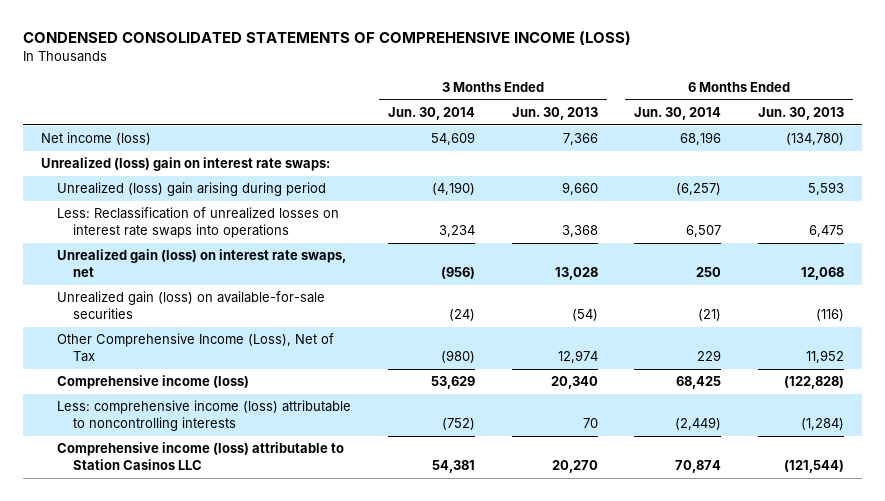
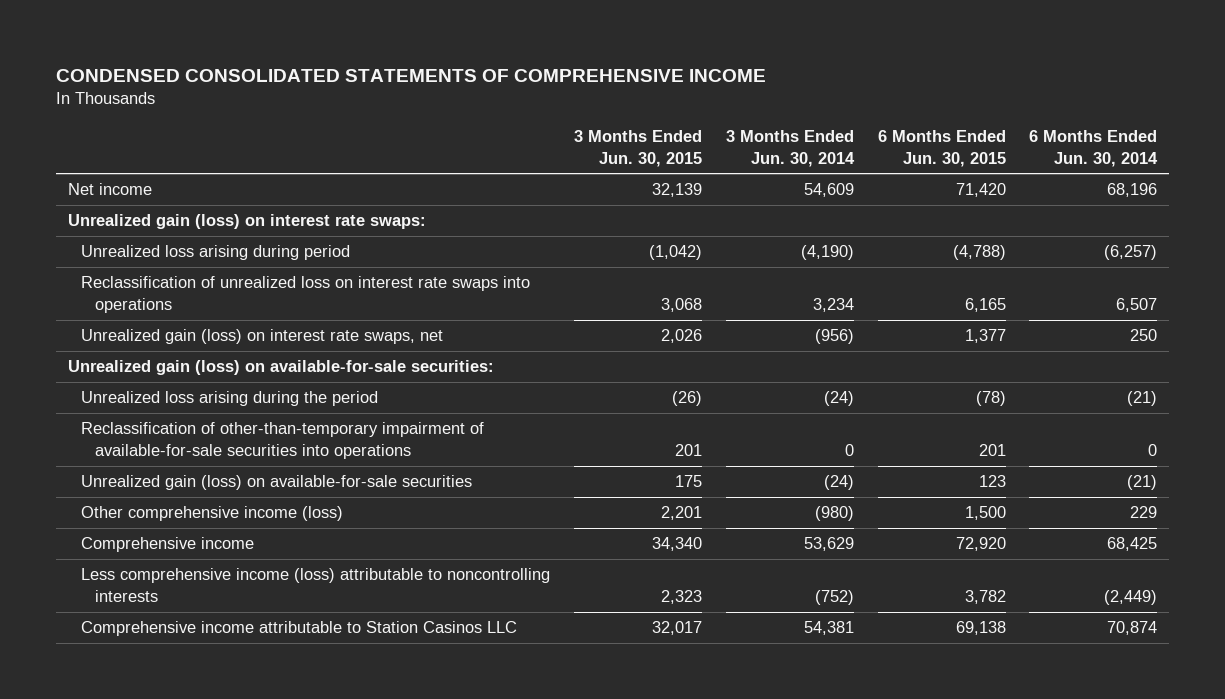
[23,31,632,46] CONDENSED CONSOLIDATED STATEMENTS OF COMPREHENSIVE INCOME (LOSS) -> [55,68,766,82] CONDENSED CONSOLIDATED STATEMENTS OF COMPREHENSIVE INCOME
[511,107,598,121] Jun. 30, 2013 -> none
[757,107,844,121] Jun. 30, 2013 -> none
none -> [574,130,703,167] 3 Months Ended Jun. 30, 2015
none -> [877,130,1006,167] 6 Months Ended Jun. 30, 2015
[41,132,152,146] Net income (loss) -> [67,183,152,196] Net income
[41,157,331,172] Unrealized (loss) gain on interest rate swaps: -> [67,214,426,230] Unrealized gain (loss) on interest rate swaps:
[57,182,327,197] Unrealized (loss) gain arising during period -> [81,245,351,261] Unrealized loss arising during period
[57,207,340,238] Less: Reclassification of unrealized losses on interest rate swaps into operations -> [81,276,531,313] Reclassification of unrealized loss on interest rate swaps into operations
none -> [67,360,494,376] Unrealized gain (loss) on available-for-sale securities:
none -> [81,391,379,407] Unrealized loss arising during the period
none -> [81,422,485,459] Reclassification of other-than-temporary impairment of available-for-sale securities into operations
[57,333,335,362] Other Comprehensive Income (Loss), Net of Tax -> [81,506,344,522] Other comprehensive income (loss)
[57,375,250,390] Comprehensive income (loss) -> [81,537,255,553] Comprehensive income
[57,400,352,431] Less: comprehensive income (loss) attributable to noncontrolling interests -> [81,568,551,602] Less comprehensive income (loss) attributable to noncontrolling interests
[57,442,345,470] Comprehensive income (loss) attributable to Station Casinos LLC -> [81,621,518,637] Comprehensive income attributable to Station Casinos LLC

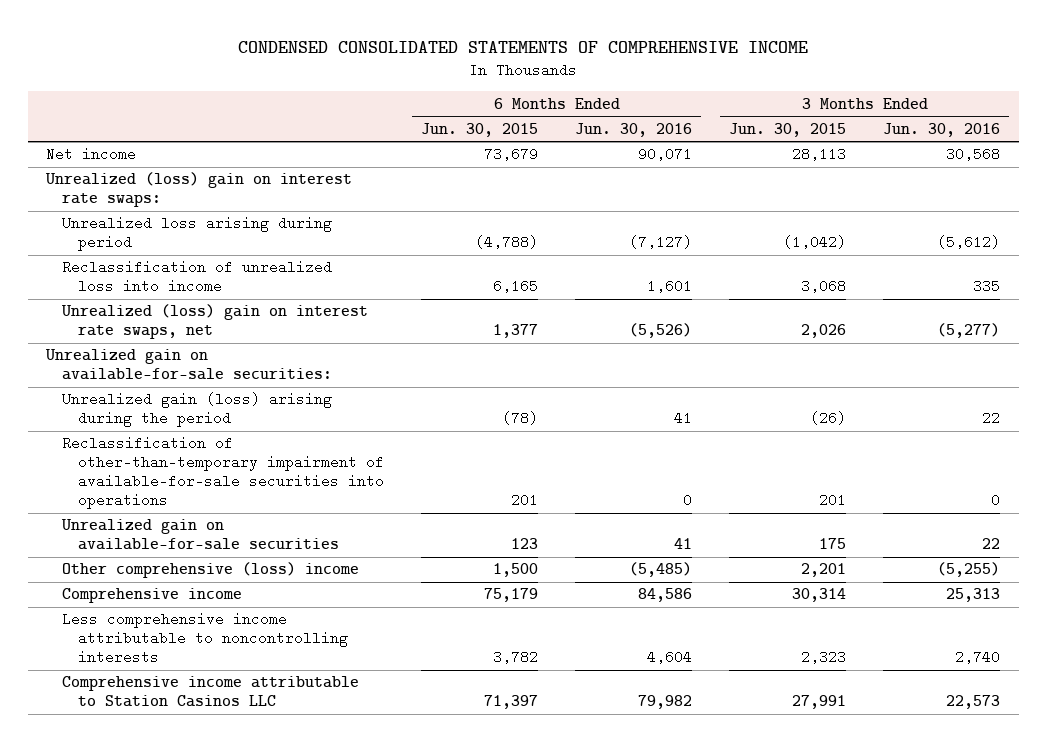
[725,130,855,167] 3 Months Ended Jun. 30, 2014 -> none
[1029,130,1159,167] 6 Months Ended Jun. 30, 2014 -> none
none -> [575,122,693,137] Jun. 30, 2016
none -> [883,122,1001,137] Jun. 30, 2016
[652,183,703,198] 32,139 -> [792,147,847,162] 28,113
[955,183,1006,198] 71,420 -> [484,147,539,162] 73,679
[67,214,426,230] Unrealized gain (loss) on interest rate swaps: -> [45,172,353,208] Unrealized (loss) gain on interest rate swaps:
[81,276,531,313] Reclassification of unrealized loss on interest rate swaps into operations -> [62,260,333,294] Reclassification of unrealized loss into income
[81,329,444,345] Unrealized gain (loss) on interest rate swaps, net -> [61,304,369,340] Unrealized (loss) gain on interest rate swaps, net
[67,360,494,376] Unrealized gain (loss) on available-for-sale securities: -> [45,349,333,381] Unrealized gain on available-for-sale securities:
[81,391,379,407] Unrealized loss arising during the period -> [62,392,333,428] Unrealized gain (loss) arising during the period
[81,475,473,491] Unrealized gain (loss) on available-for-sale securities -> [61,519,340,551] Unrealized gain on available-for-sale securities
[81,506,344,522] Other comprehensive income (loss) -> [62,562,360,579] Other comprehensive (loss) income
[652,537,703,552] 34,340 -> [792,588,847,603] 30,314
[955,537,1006,552] 72,920 -> [484,588,539,603] 75,179
[81,568,551,602] Less comprehensive income (loss) attributable to noncontrolling interests -> [62,612,349,665] Less comprehensive income attributable to noncontrolling interests
[652,621,703,636] 32,017 -> [792,695,847,710] 27,991
[955,621,1006,636] 69,138 -> [484,695,539,710] 71,397

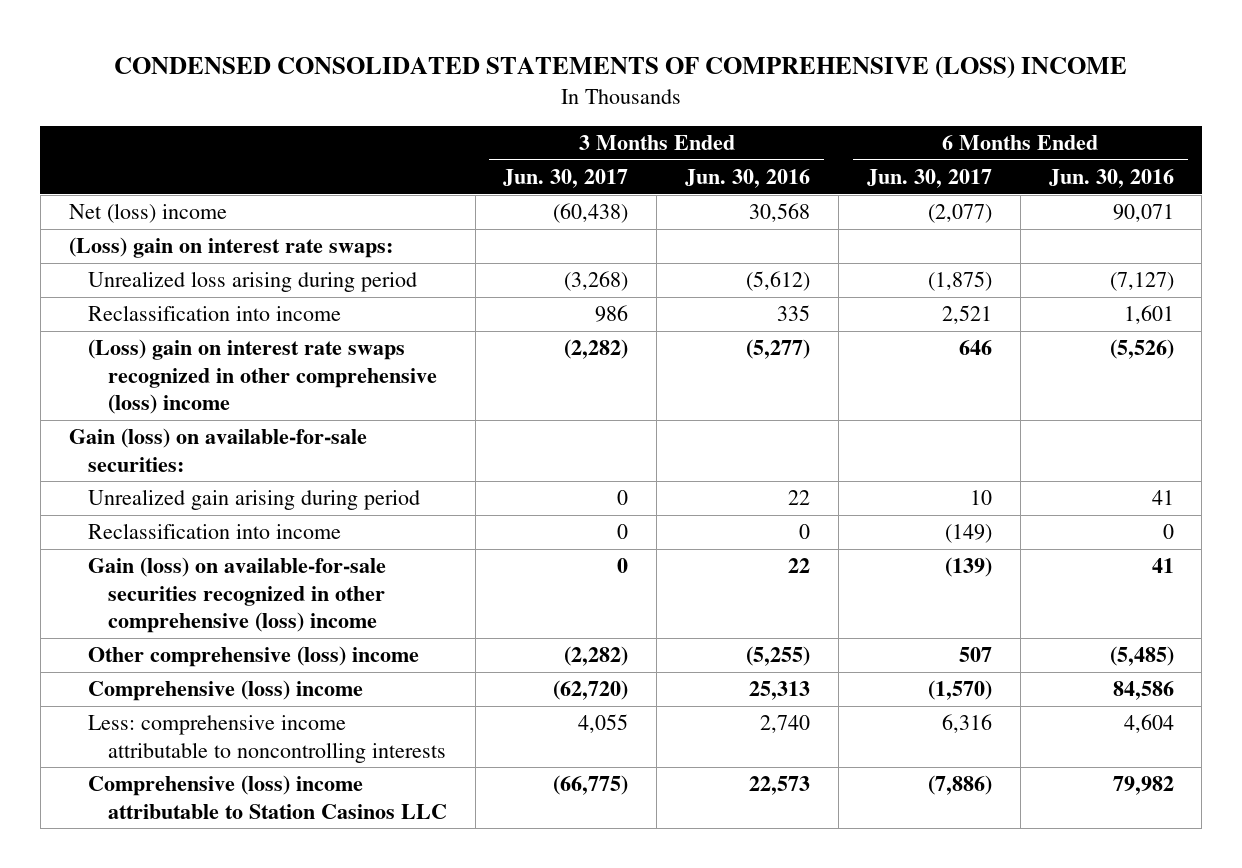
[238,40,809,53] CONDENSED CONSOLIDATED STATEMENTS OF COMPREHENSIVE INCOME -> [114,56,1128,80] CONDENSED CONSOLIDATED STATEMENTS OF COMPREHENSIVE (LOSS) INCOME
[421,122,539,137] Jun. 30, 2015 -> none
[729,122,847,137] Jun. 30, 2015 -> none
none -> [503,169,629,189] Jun. 30, 2017
none -> [866,169,992,189] Jun. 30, 2017
[46,147,137,162] Net income -> [68,203,227,224] Net (loss) income
[45,172,353,208] Unrealized (loss) gain on interest rate swaps: -> [68,237,393,259] (Loss) gain on interest rate swaps:
[62,436,385,510] Reclassification of other-than-temporary impairment of available-for-sale securities into operations -> none
[62,260,333,294] Reclassification of unrealized loss into income -> [88,305,342,322] Reclassification into income
[61,304,369,340] Unrealized (loss) gain on interest rate swaps, net -> [88,339,437,414] (Loss) gain on interest rate swaps recognized in other comprehensive (loss) income
[45,349,333,381] Unrealized gain on available-for-sale securities: -> [68,428,367,472] Gain (loss) on available-for-sale securities:
[62,392,333,428] Unrealized gain (loss) arising during the period -> [88,489,421,511] Unrealized gain arising during period
none -> [88,523,342,540] Reclassification into income
[61,519,340,551] Unrealized gain on available-for-sale securities -> [88,557,387,633] Gain (loss) on available-for-sale securities recognized in other comprehensive (loss) income
[62,588,243,604] Comprehensive income -> [88,680,364,702] Comprehensive (loss) income
[62,612,349,665] Less comprehensive income attributable to noncontrolling interests -> [88,715,446,763] Less: comprehensive income attributable to noncontrolling interests
[62,676,360,708] Comprehensive income attributable to Station Casinos LLC -> [88,775,447,819] Comprehensive (loss) income attributable to Station Casinos LLC

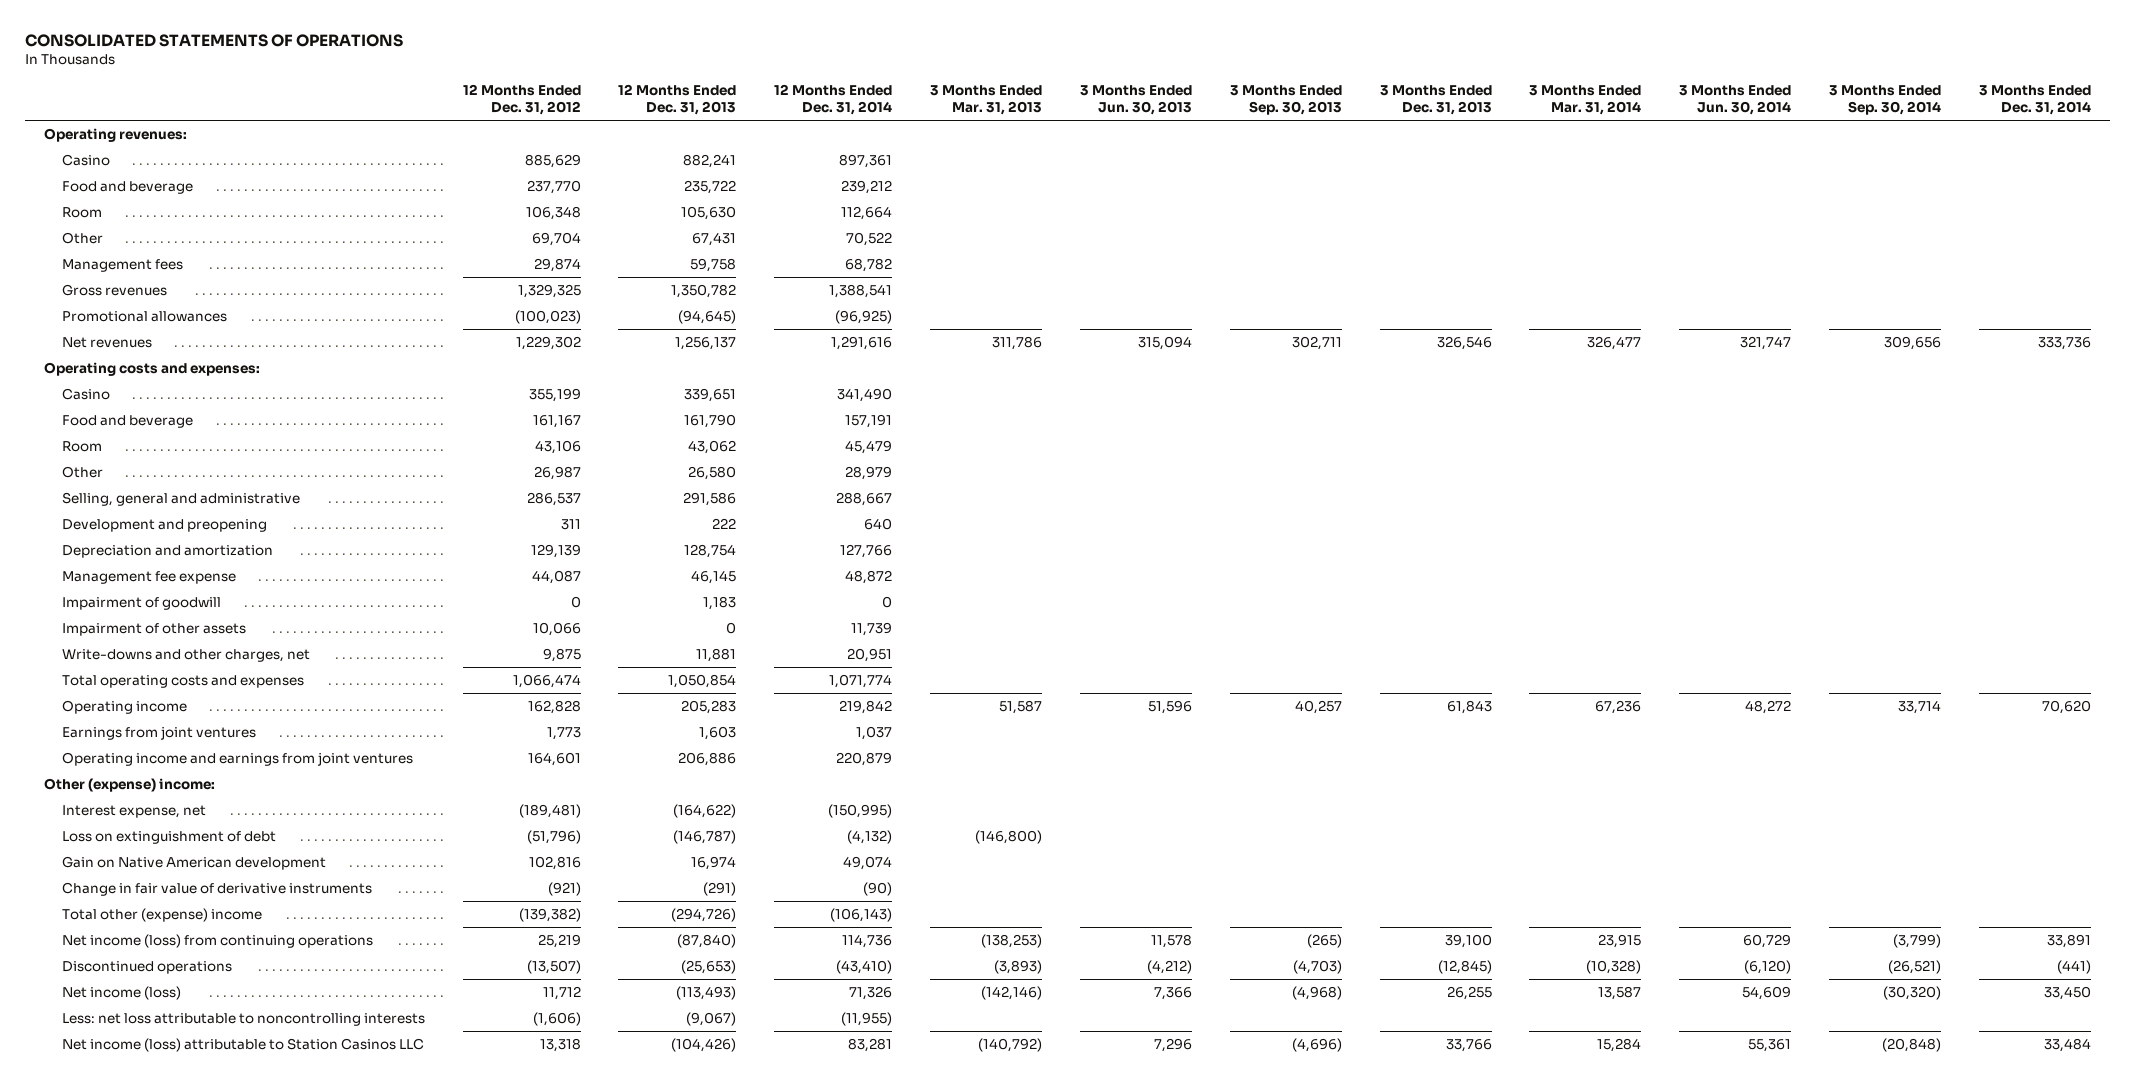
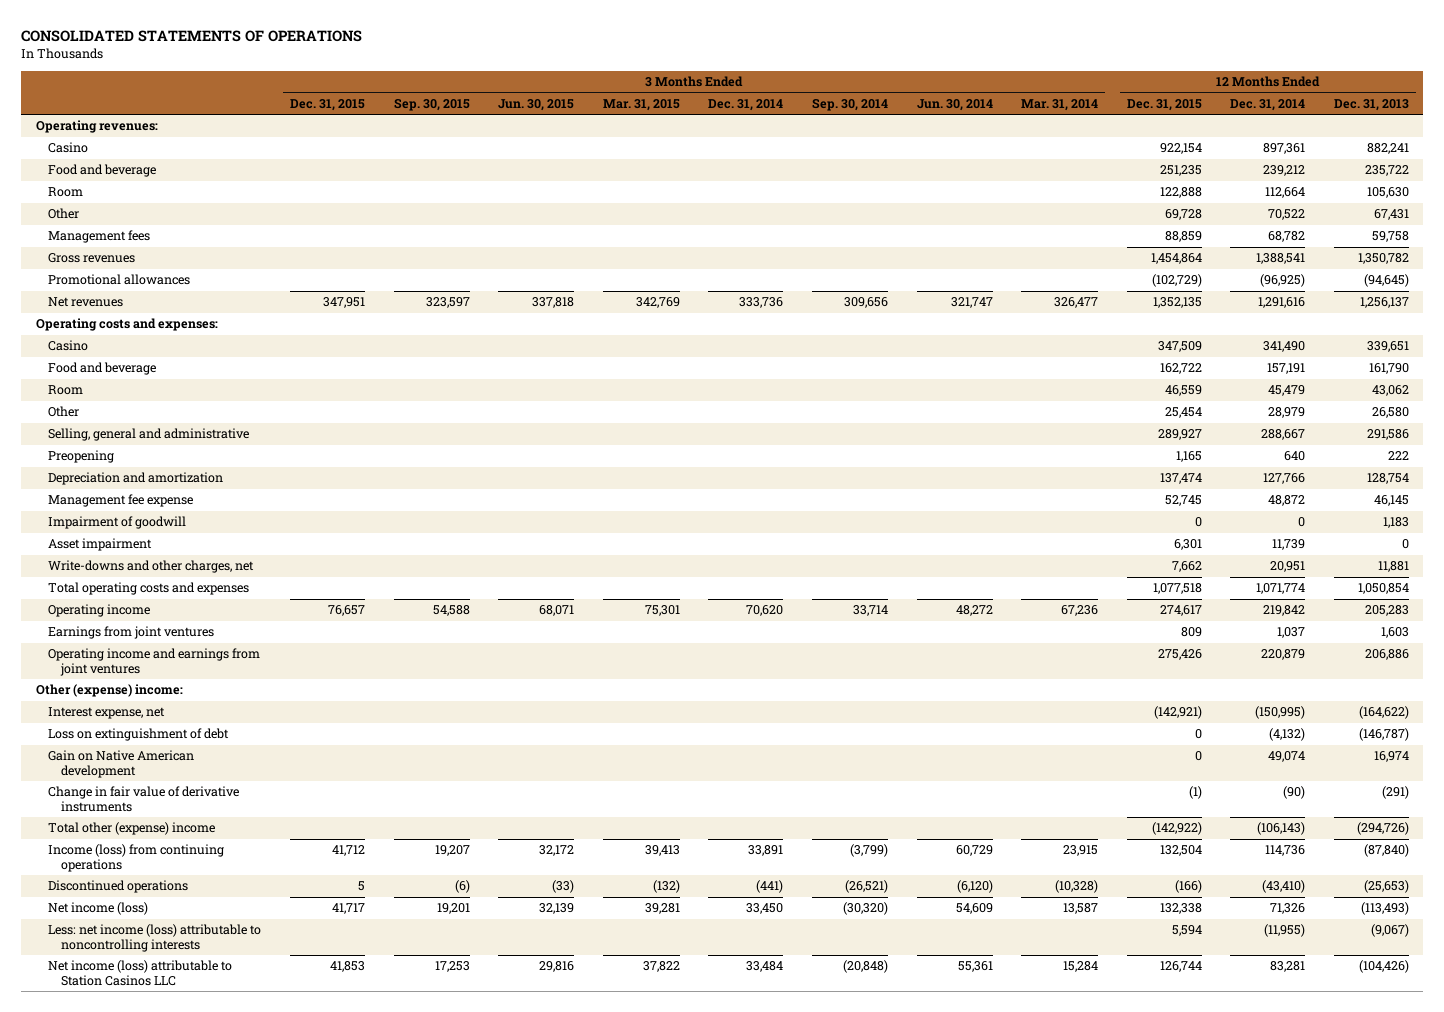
[462,84,581,116] 12 Months Ended Dec. 31, 2012 -> none
[930,85,1043,116] 3 Months Ended Mar. 31, 2013 -> none
[1079,85,1192,116] 3 Months Ended Jun. 30, 2013 -> none
[1229,85,1342,116] 3 Months Ended Sep. 30, 2013 -> none
[1379,85,1492,116] 3 Months Ended Dec. 31, 2013 -> none
none -> [290,98,366,111] Dec. 31, 2015
none -> [393,97,470,111] Sep. 30, 2015
none -> [498,98,575,111] Jun. 30, 2015
none -> [602,98,680,111] Mar. 31, 2015
none -> [1126,98,1202,111] Dec. 31, 2015
[61,518,267,532] Development and preopening -> [48,450,115,464] Preopening
[61,622,246,636] Impairment of other assets -> [48,538,153,552] Asset impairment
[61,933,373,948] Net income (loss) from continuing operations -> [48,844,225,873] Income (loss) from continuing operations
[61,1012,425,1026] Less: net loss attributable to noncontrolling interests -> [48,924,262,953] Less: net income (loss) attributable to noncontrolling interests

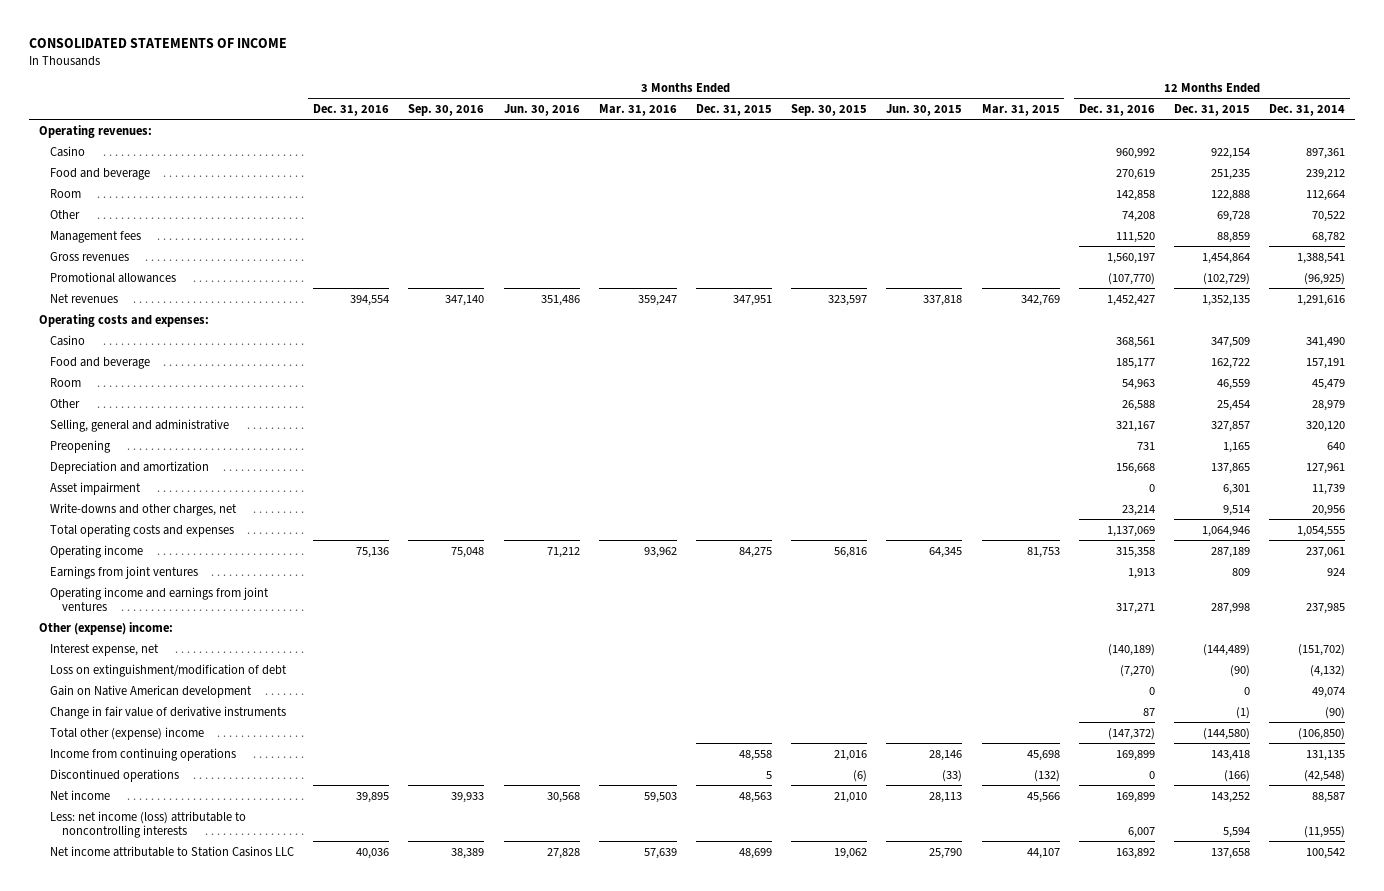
[21,29,363,42] CONSOLIDATED STATEMENTS OF OPERATIONS -> [28,38,287,49] CONSOLIDATED STATEMENTS OF INCOME
[708,98,784,111] Dec. 31, 2014 -> none
[811,97,888,111] Sep. 30, 2014 -> none
[916,98,993,111] Jun. 30, 2014 -> none
[1021,98,1099,111] Mar. 31, 2014 -> none
[1333,98,1409,111] Dec. 31, 2013 -> none
none -> [313,103,390,116] Dec. 31, 2016
none -> [408,103,485,116] Sep. 30, 2016
none -> [503,103,580,116] Jun. 30, 2016
none -> [598,103,677,116] Mar. 31, 2016
none -> [1078,103,1155,116] Dec. 31, 2016
[1157,429,1202,441] 289,927 -> [1210,420,1250,432] 327,857
[1261,429,1306,441] 288,667 -> [1306,420,1346,432] 320,120
[48,494,194,508] Management fee expense -> none
[48,516,187,530] Impairment of goodwill -> none
[1159,473,1202,485] 137,474 -> [1210,462,1250,474] 137,865
[1263,473,1306,485] 127,766 -> [1306,462,1346,474] 127,961
[1171,561,1202,573] 7,662 -> [1222,504,1250,516] 9,514
[1270,561,1306,573] 20,951 -> [1312,504,1346,516] 20,956
[1152,583,1202,595] 1,077,518 -> [1201,525,1250,537] 1,064,946
[1256,583,1306,595] 1,071,774 -> [1297,525,1346,537] 1,054,555
[328,605,366,617] 76,657 -> [738,546,772,558] 84,275
[432,605,470,617] 54,588 -> [834,546,868,558] 56,816
[539,605,575,617] 68,071 -> [929,546,963,558] 64,345
[644,605,680,617] 75,301 -> [1026,546,1060,558] 81,753
[1159,605,1202,617] 274,617 -> [1210,546,1250,558] 287,189
[1263,605,1306,617] 219,842 -> [1306,546,1346,558] 237,061
[1277,627,1306,639] 1,037 -> [1327,567,1346,576] 924
[1157,649,1202,661] 275,426 -> [1210,602,1250,614] 287,998
[1261,649,1306,661] 220,879 -> [1306,602,1346,614] 237,985
[1153,706,1202,720] (142,921) -> [1202,643,1250,656] (144,489)
[1255,706,1306,720] (150,995) -> [1298,643,1346,656] (151,702)
[48,728,230,742] Loss on extinguishment of debt -> [50,663,288,677] Loss on extinguishment/modification of debt
[1194,729,1202,740] 0 -> [1229,664,1250,677] (90)
[1151,822,1202,836] (142,922) -> [1202,727,1250,740] (144,580)
[1257,822,1306,836] (106,143) -> [1298,727,1346,740] (106,850)
[48,844,225,873] Income (loss) from continuing operations -> [50,747,237,761] Income from continuing operations
[332,845,366,857] 41,712 -> [738,749,772,761] 48,558
[434,845,470,857] 19,207 -> [834,749,868,761] 21,016
[539,845,575,857] 32,172 -> [929,749,963,761] 28,146
[644,845,680,857] 39,413 -> [1026,749,1060,761] 45,698
[1159,845,1202,857] 132,504 -> [1210,749,1250,761] 143,418
[1265,845,1306,857] 114,736 -> [1306,749,1346,761] 131,135
[1262,880,1306,894] (43,410) -> [1304,769,1346,782] (42,548)
[48,902,149,916] Net income (loss) -> [50,789,111,800] Net income
[332,903,366,915] 41,717 -> [738,791,772,803] 48,563
[436,903,470,915] 19,201 -> [834,791,868,803] 21,010
[539,903,575,915] 32,139 -> [929,791,963,803] 28,113
[644,903,680,915] 39,281 -> [1026,791,1060,803] 45,566
[1159,903,1202,915] 132,338 -> [1210,791,1250,803] 143,252
[1270,903,1306,915] 71,326 -> [1312,791,1346,803] 88,587
[48,960,233,987] Net income (loss) attributable to Station Casinos LLC -> [50,845,295,857] Net income attributable to Station Casinos LLC
[330,961,366,973] 41,853 -> [738,847,772,859] 48,699
[434,961,470,973] 17,253 -> [834,847,868,859] 19,062
[539,961,575,973] 29,816 -> [929,847,963,859] 25,790
[642,961,680,973] 37,822 -> [1026,847,1060,859] 44,107
[1159,961,1202,973] 126,744 -> [1210,847,1250,859] 137,658
[1270,961,1306,973] 83,281 -> [1306,847,1346,859] 100,542

